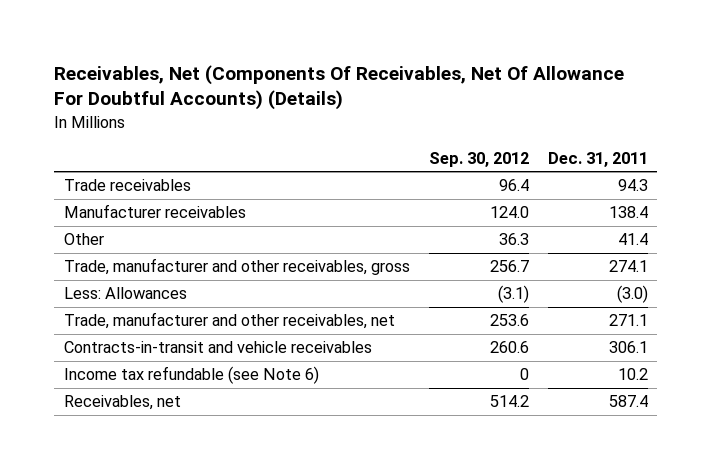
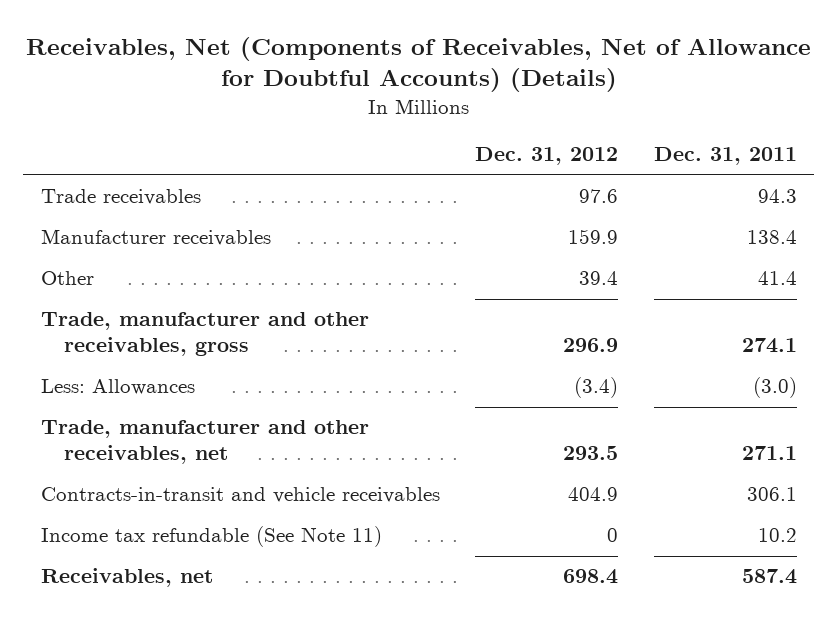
[54,64,625,111] Receivables, Net (Components Of Receivables, Net Of Allowance For Doubtful Accounts) (Details) -> [25,36,811,93] Receivables, Net (Components of Receivables, Net of Allowance for Doubtful Accounts) (Details)
[428,151,529,167] Sep. 30, 2012 -> none
none -> [475,147,619,166] Dec. 31, 2012
[63,366,319,385] Income tax refundable (see Note 6) -> [41,526,383,548] Income tax refundable (See Note 11)

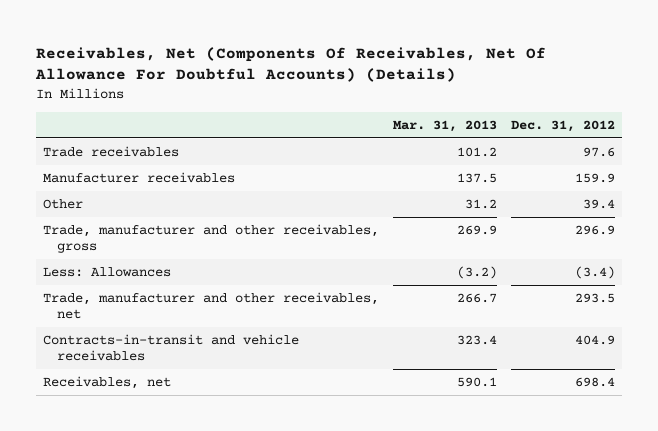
[25,36,811,93] Receivables, Net (Components of Receivables, Net of Allowance for Doubtful Accounts) (Details) -> [34,46,546,83] Receivables, Net (Components Of Receivables, Net Of Allowance For Doubtful Accounts) (Details)
[653,147,797,166] Dec. 31, 2011 -> none
none -> [392,119,497,132] Mar. 31, 2013
[41,526,383,548] Income tax refundable (See Note 11) -> none

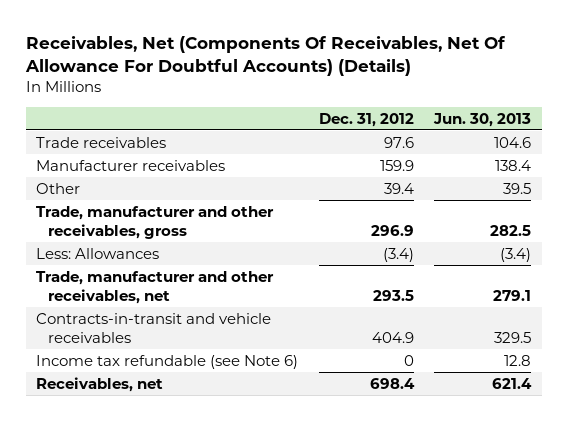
[392,119,497,132] Mar. 31, 2013 -> none
none -> [433,112,532,127] Jun. 30, 2013
none -> [36,354,299,369] Income tax refundable (see Note 6)

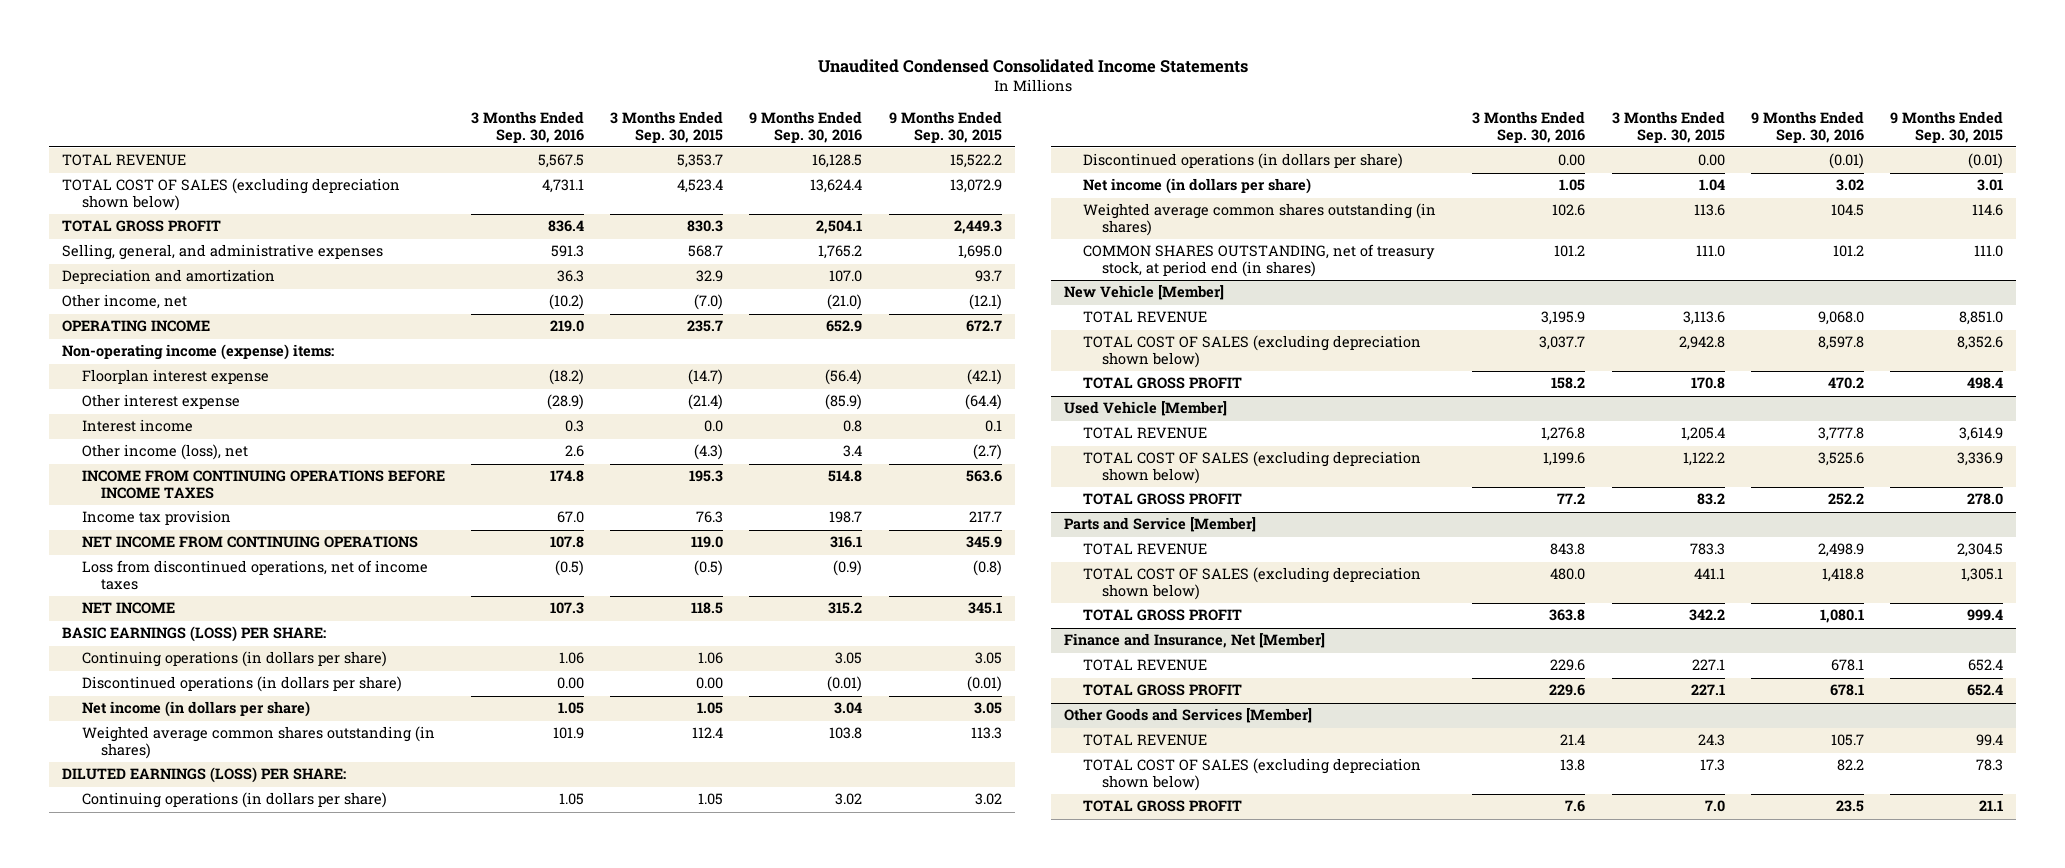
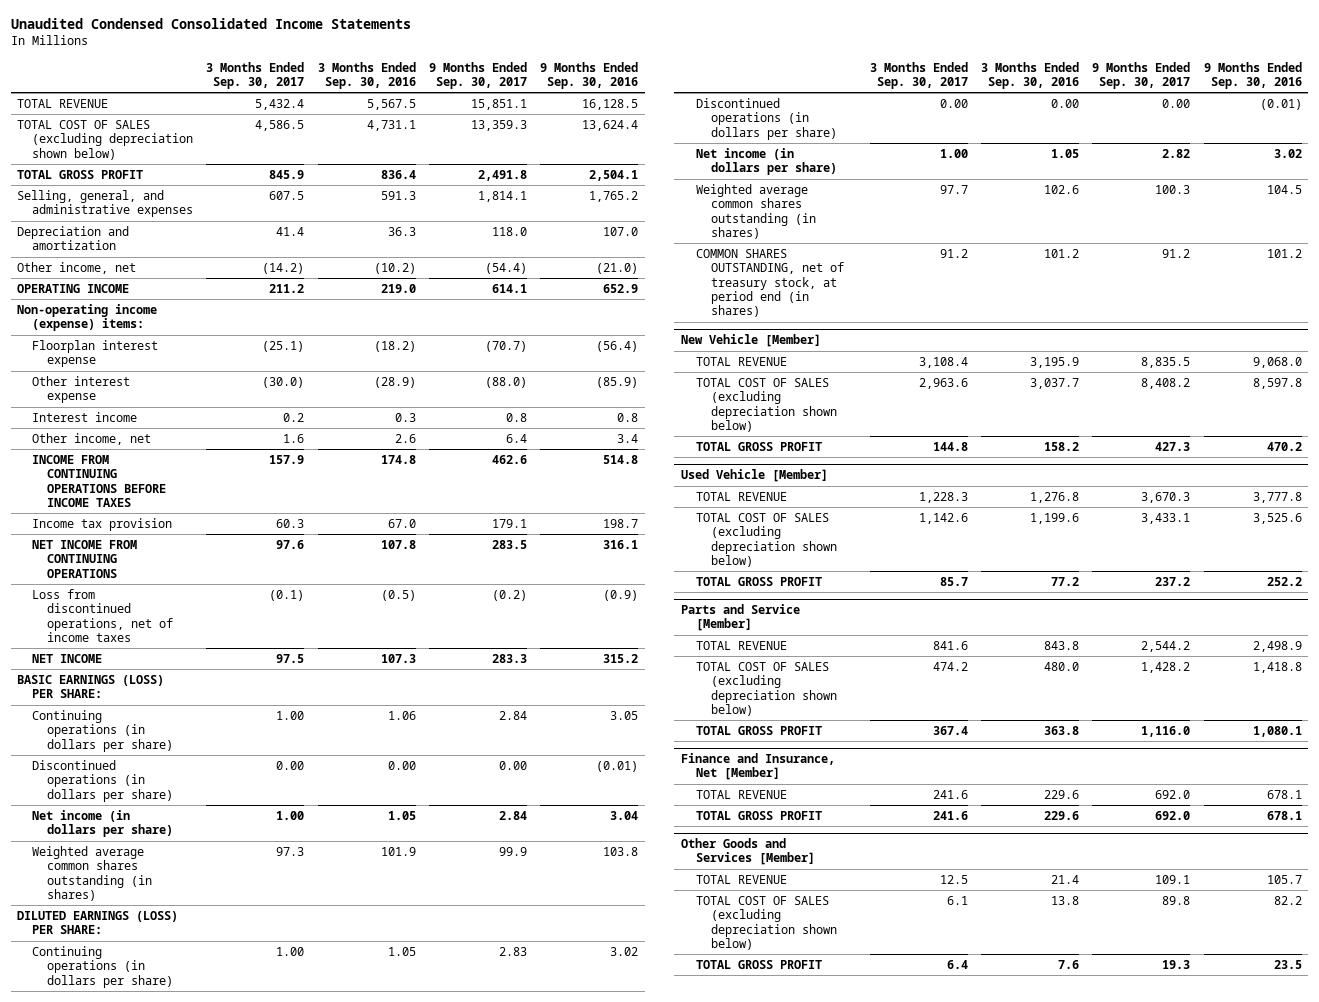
[610,110,724,143] 3 Months Ended Sep. 30, 2015 -> none
[888,110,1002,143] 9 Months Ended Sep. 30, 2015 -> none
none -> [206,61,305,89] 3 Months Ended Sep. 30, 2017
none -> [428,61,527,89] 9 Months Ended Sep. 30, 2017
[81,444,248,461] Other income (loss), net -> [32,432,152,445] Other income, net

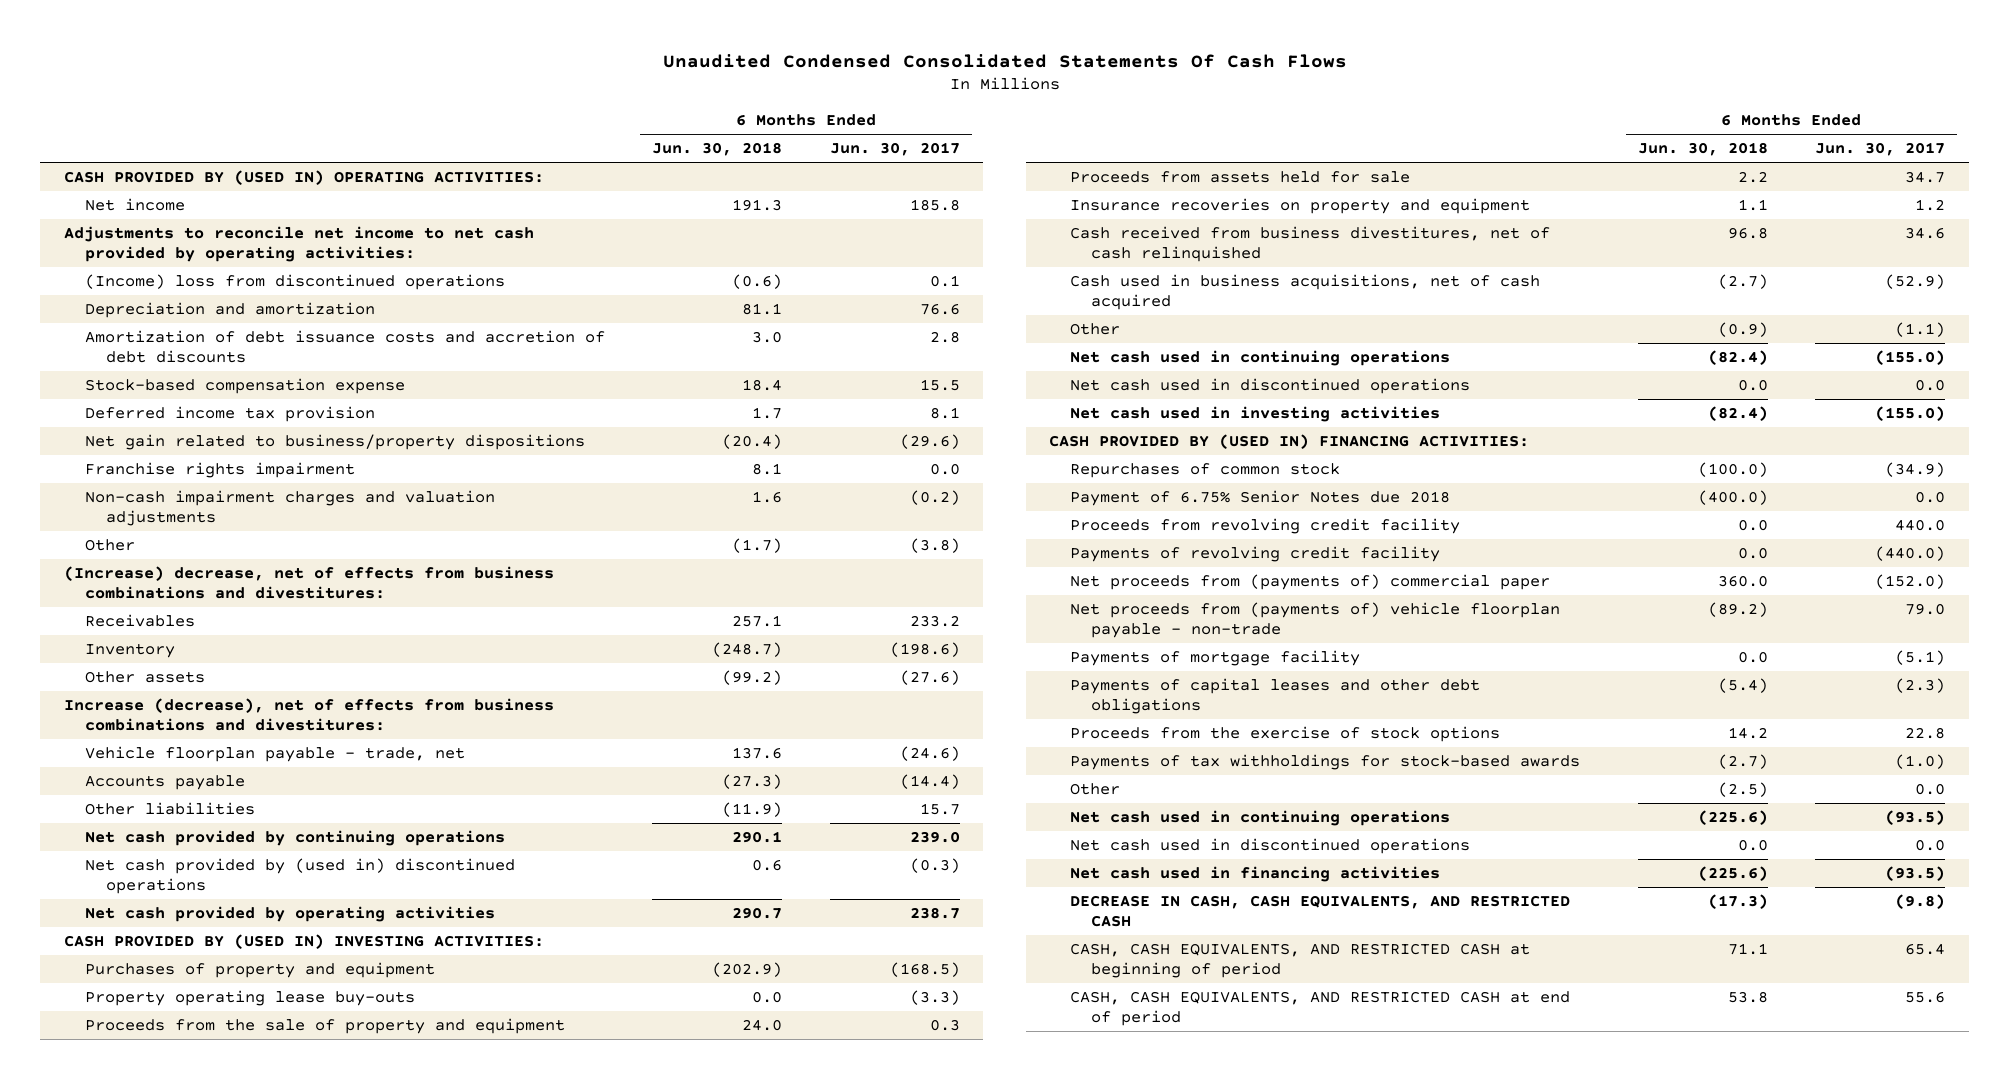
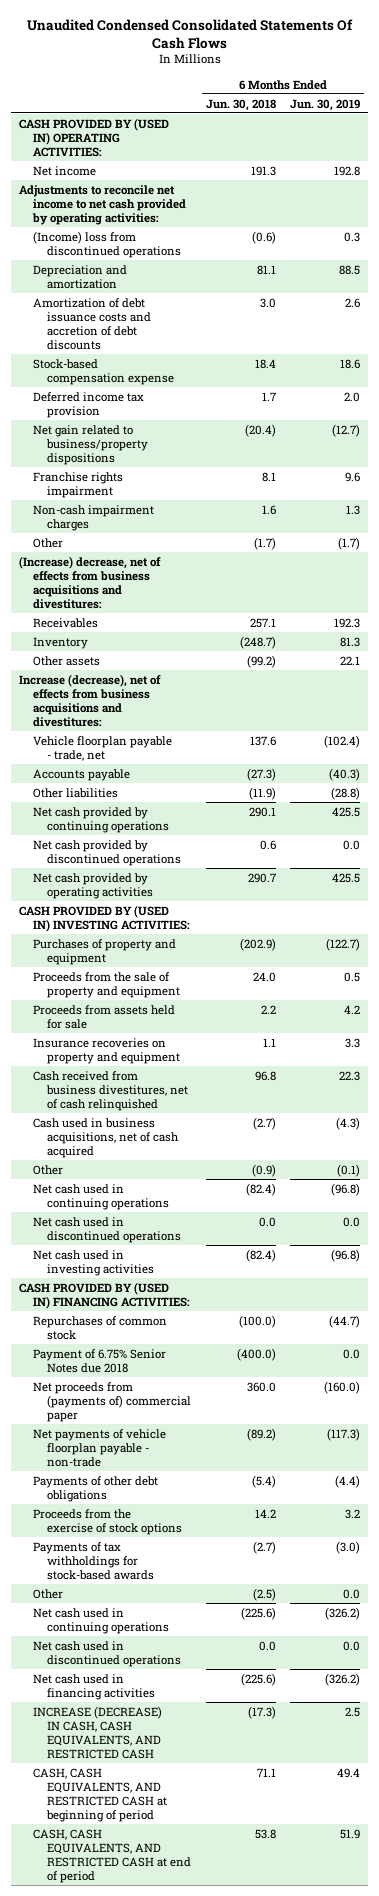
[829,142,960,157] Jun. 30, 2017 -> none
none -> [290,98,361,111] Jun. 30, 2019
[84,489,495,526] Non-cash impairment charges and valuation adjustments -> [32,504,154,531] Non-cash impairment charges
[63,565,554,599] (Increase) decrease, net of effects from business combinations and divestitures: -> [18,555,161,610] (Increase) decrease, net of effects from business acquisitions and divestitures:
[63,697,554,731] Increase (decrease), net of effects from business combinations and divestitures: -> [18,673,161,728] Increase (decrease), net of effects from business acquisitions and divestitures:
[84,857,515,894] Net cash provided by (used in) discontinued operations -> [32,839,181,866] Net cash provided by discontinued operations
[84,989,415,1006] Property operating lease buy-outs -> none
[1070,517,1461,534] Proceeds from revolving credit facility -> none
[1070,545,1441,562] Payments of revolving credit facility -> none
[1070,649,1361,666] Payments of mortgage facility -> none
[1070,601,1561,638] Net proceeds from (payments of) vehicle floorplan payable - non-trade -> [32,1428,166,1467] Net payments of vehicle floorplan payable - non-trade
[1070,677,1481,714] Payments of capital leases and other debt obligations -> [32,1475,158,1502] Payments of other debt obligations
[1070,894,1571,927] DECREASE IN CASH, CASH EQUIVALENTS, AND RESTRICTED CASH -> [32,1705,162,1760] INCREASE (DECREASE) IN CASH, CASH EQUIVALENTS, AND RESTRICTED CASH

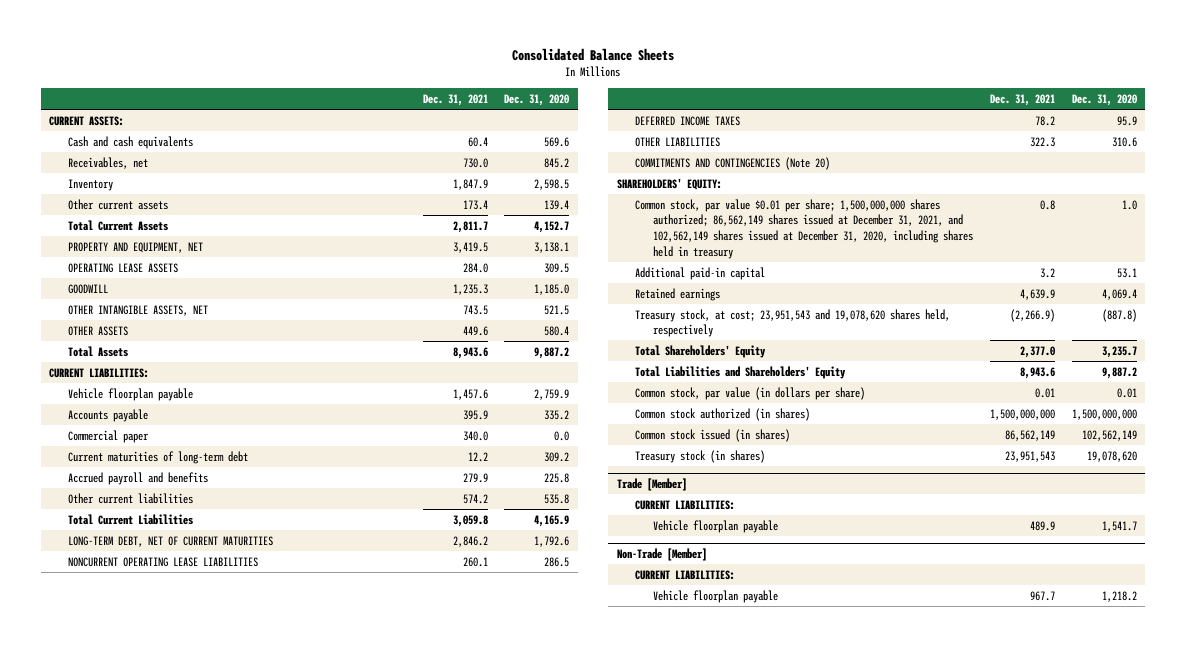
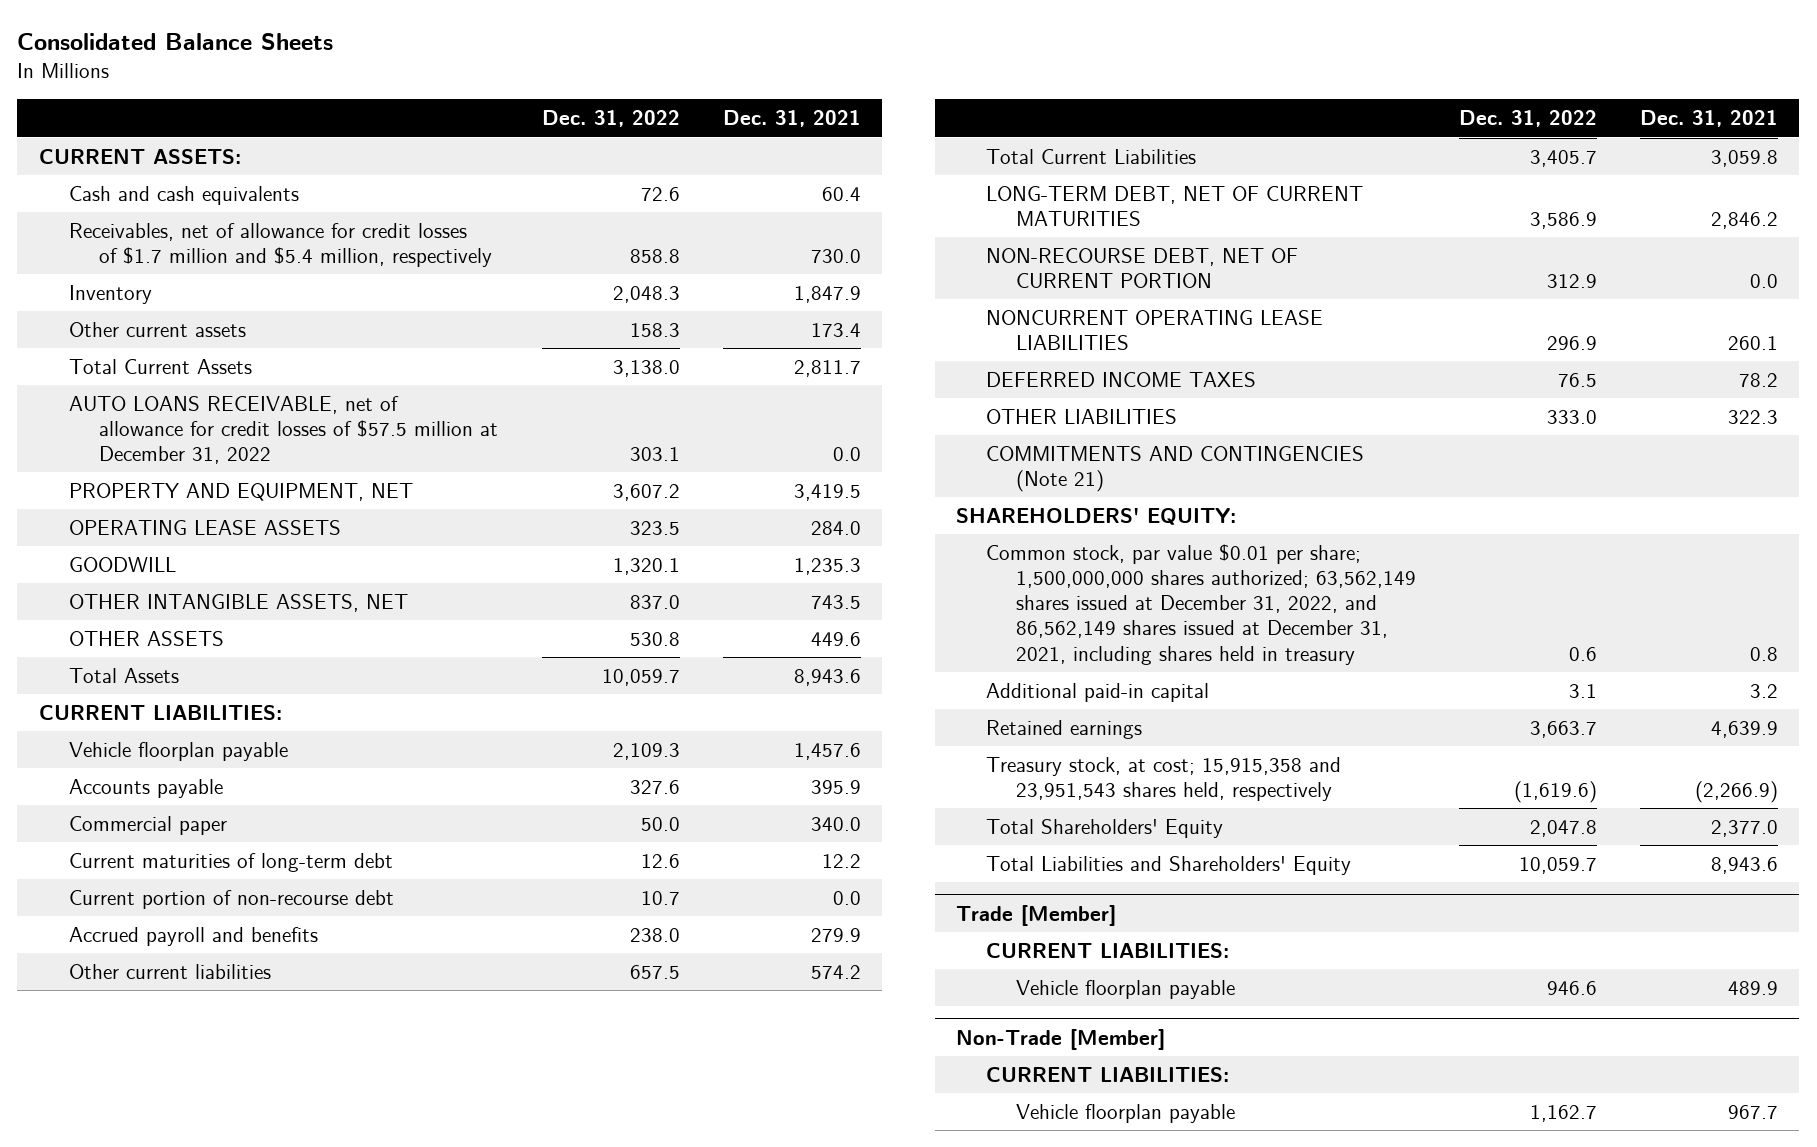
[504,94,570,107] Dec. 31, 2020 -> none
none -> [541,110,680,128] Dec. 31, 2022
[67,156,148,169] Receivables, net -> [68,222,493,268] Receivables, net of allowance for credit losses of $1.7 million and $5.4 million, respectively
none -> [68,395,499,465] AUTO LOANS RECEIVABLE, net of allowance for credit losses of $57.5 million at December 31, 2022
none -> [68,889,394,909] Current portion of non-recourse debt
none -> [986,247,1299,289] NON-RECOURSE DEBT, NET OF CURRENT PORTION
[634,156,830,170] COMMITMENTS AND CONTINGENCIES (Note 20) -> [986,445,1365,493] COMMITMENTS AND CONTINGENCIES (Note 21)
[634,198,974,259] Common stock, par value $0.01 per share; 1,500,000,000 shares authorized; 86,562,149 shares issued at December 31, 2021, and 102,562,149 shares issued at December 31, 2020, including shares held in treasury -> [986,543,1417,665] Common stock, par value $0.01 per share; 1,500,000,000 shares authorized; 63,562,149 shares issued at December 31, 2022, and 86,562,149 shares issued at December 31, 2021, including shares held in treasury
[634,308,950,338] Treasury stock, at cost; 23,951,543 and 19,078,620 shares held, respectively -> [986,756,1342,802] Treasury stock, at cost; 15,915,358 and 23,951,543 shares held, respectively
[634,386,865,400] Common stock, par value (in dollars per share) -> none
[634,407,810,421] Common stock authorized (in shares) -> none
[634,428,790,442] Common stock issued (in shares) -> none
[634,449,765,463] Treasury stock (in shares) -> none

